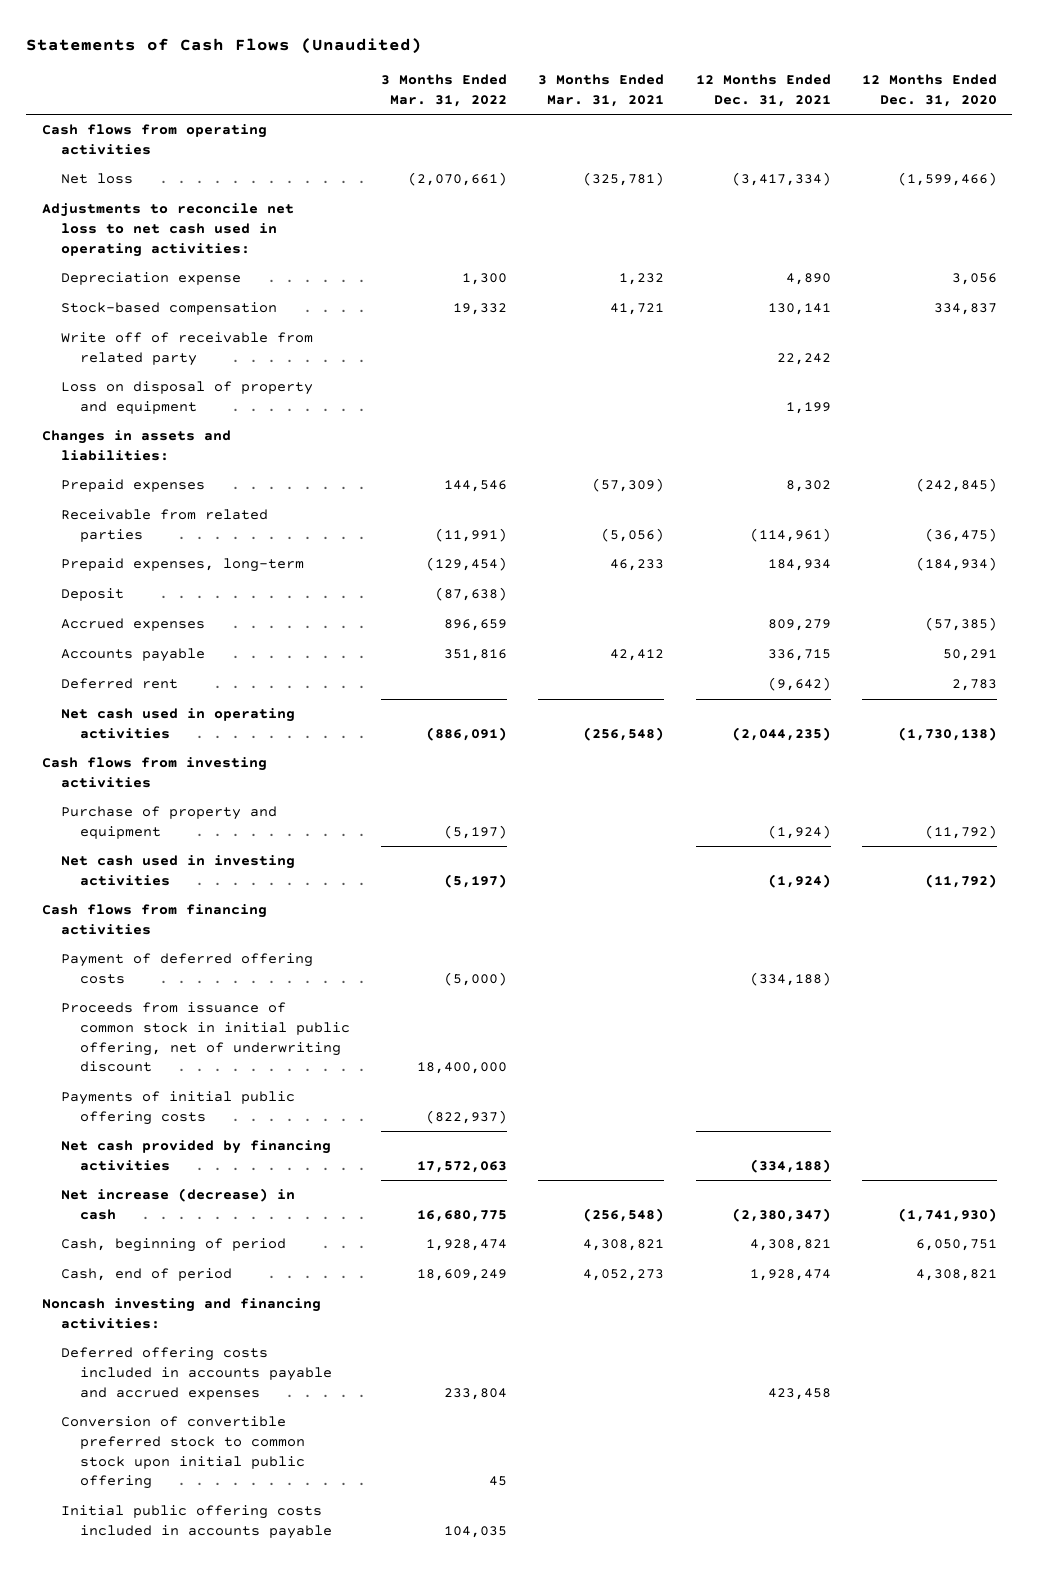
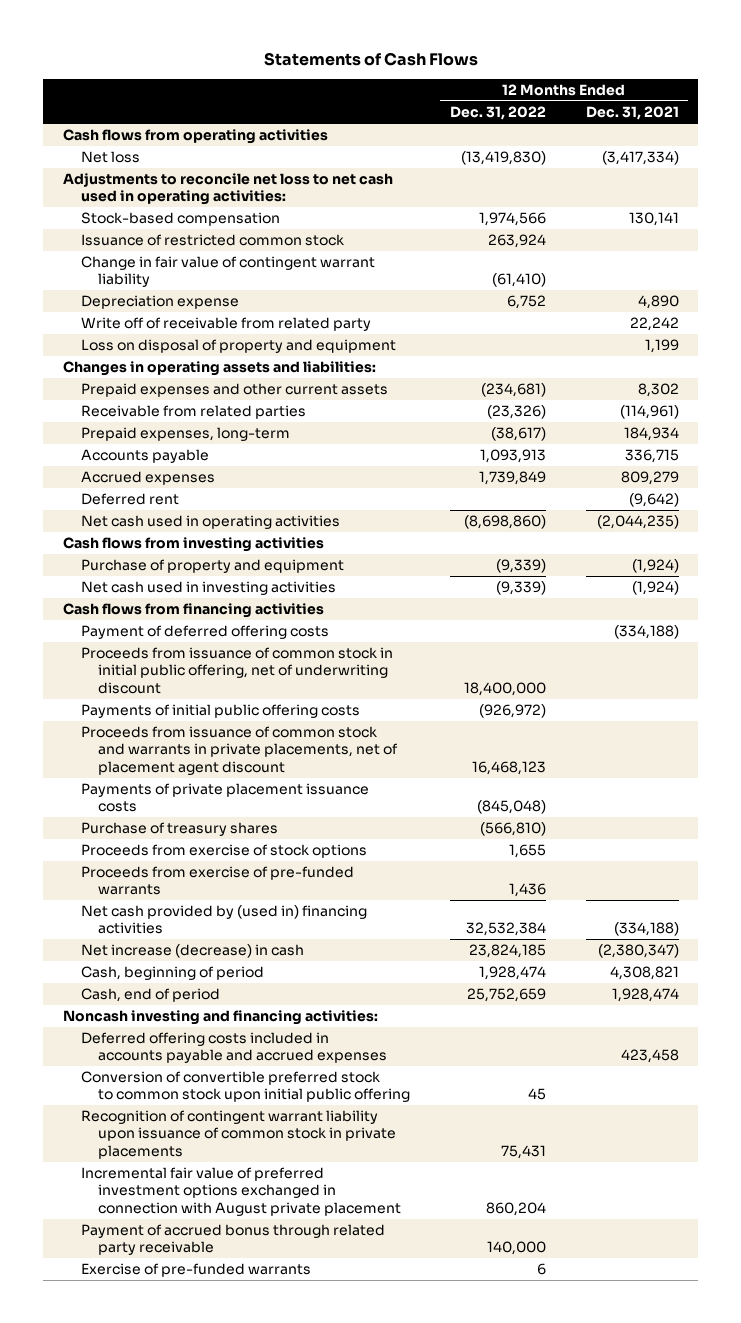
[26,37,423,54] Statements of Cash Flows (Unaudited) -> [263,51,478,66] Statements of Cash Flows
[381,74,508,107] 3 Months Ended Mar. 31, 2022 -> none
[538,74,665,107] 3 Months Ended Mar. 31, 2021 -> none
[861,74,997,107] 12 Months Ended Dec. 31, 2020 -> none
none -> [449,106,546,121] Dec. 31, 2022
none -> [80,234,344,247] Issuance of restricted common stock
none -> [80,256,375,288] Change in fair value of contingent warrant liability
[60,272,241,286] Depreciation expense -> [80,295,239,310] Depreciation expense
[41,430,231,462] Changes in assets and liabilities: -> [62,361,376,377] Changes in operating assets and liabilities:
[60,479,205,493] Prepaid expenses -> [80,383,388,398] Prepaid expenses and other current assets
[60,588,124,602] Deposit -> none
[60,618,205,632] Accrued expenses -> [80,471,215,486] Accrued expenses
none -> [80,726,399,775] Proceeds from issuance of common stock and warrants in private placements, net of placement agent discount
none -> [80,783,369,813] Payments of private placement issuance costs
none -> [80,822,278,837] Purchase of treasury shares
none -> [80,844,367,859] Proceeds from exercise of stock options
none -> [80,866,354,896] Proceeds from exercise of pre-funded warrants
[60,1140,331,1172] Net cash provided by financing activities -> [80,905,367,935] Net cash provided by (used in) financing activities
[60,1505,333,1540] Initial public offering costs included in accounts payable -> none
none -> [80,1110,397,1159] Recognition of contingent warrant liability upon issuance of common stock in private placements
none -> [80,1167,402,1216] Incremental fair value of preferred investment options exchanged in connection with August private placement
none -> [80,1224,385,1256] Payment of accrued bonus through related party receivable
none -> [80,1263,311,1278] Exercise of pre-funded warrants

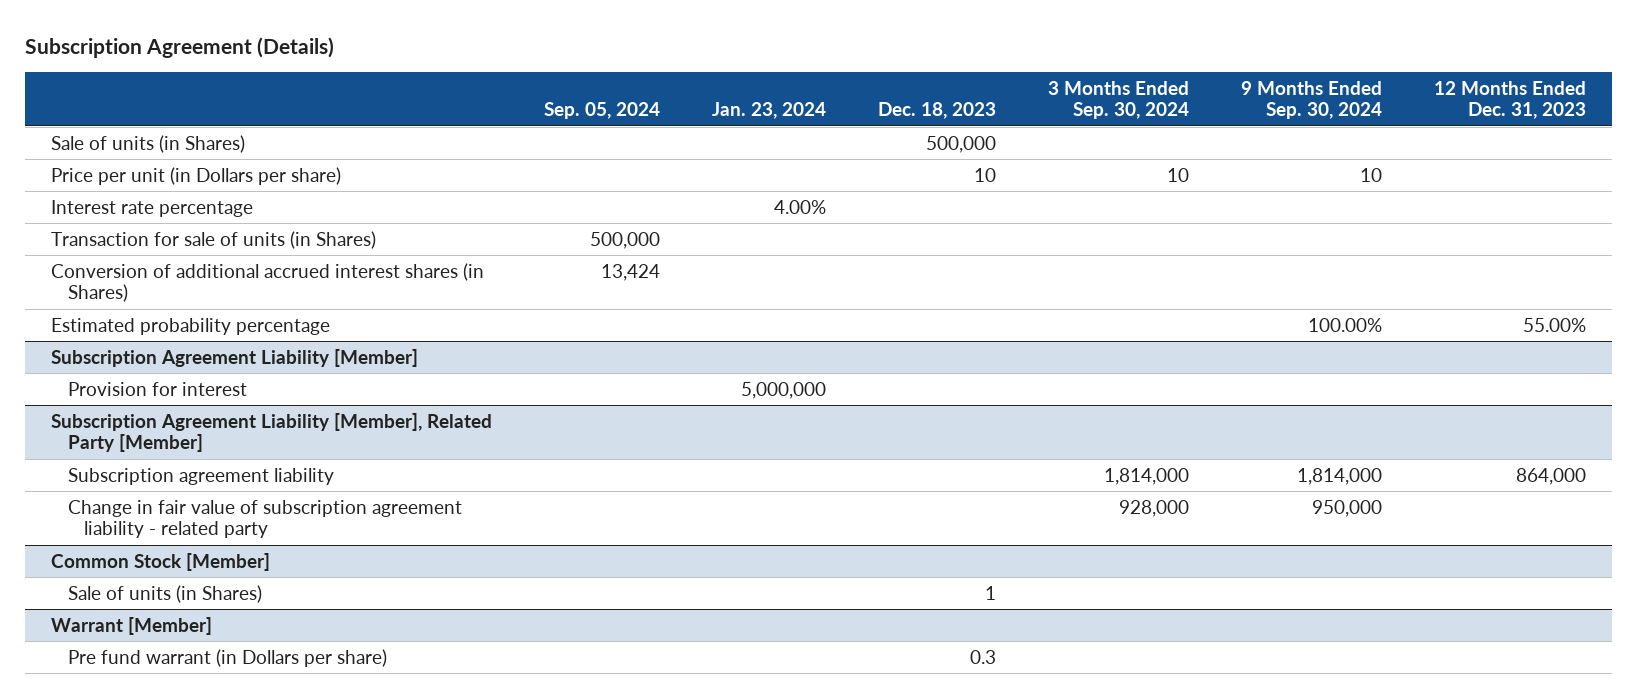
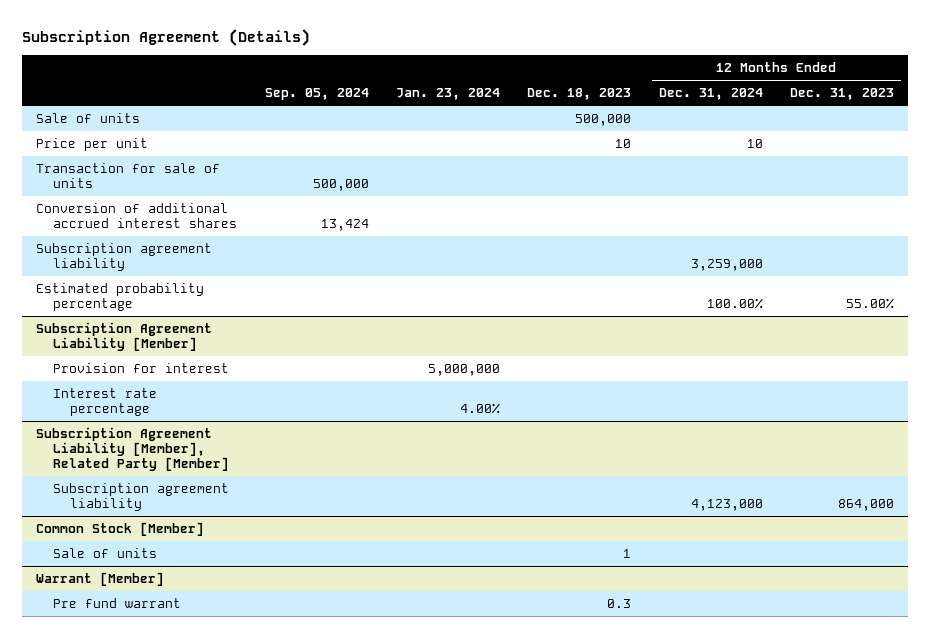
[1047,80,1189,120] 3 Months Ended Sep. 30, 2024 -> none
[1240,80,1382,120] 9 Months Ended Sep. 30, 2024 -> none
none -> [658,88,763,101] Dec. 31, 2024
[51,199,254,217] Interest rate percentage -> none
[51,134,246,153] Sale of units (in Shares) -> [36,112,141,123] Sale of units
[51,166,342,185] Price per unit (in Dollars per share) -> [36,137,149,151] Price per unit
[51,230,377,249] Transaction for sale of units (in Shares) -> [36,162,221,188] Transaction for sale of units
[51,262,485,303] Conversion of additional accrued interest shares (in Shares) -> [36,202,238,228] Conversion of additional accrued interest shares
none -> [36,242,213,271] Subscription agreement liability
none -> [53,387,158,416] Interest rate percentage
[67,499,462,539] Change in fair value of subscription agreement liability - related party -> none
[67,584,262,603] Sale of units (in Shares) -> [53,547,158,558] Sale of units
[67,648,387,667] Pre fund warrant (in Dollars per share) -> [53,597,182,608] Pre fund warrant

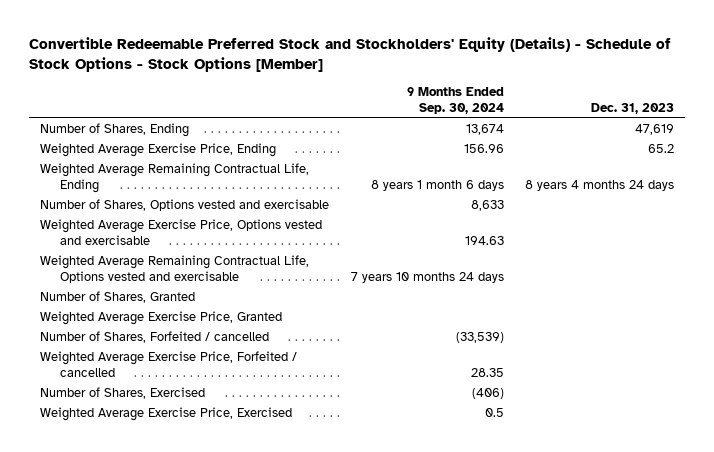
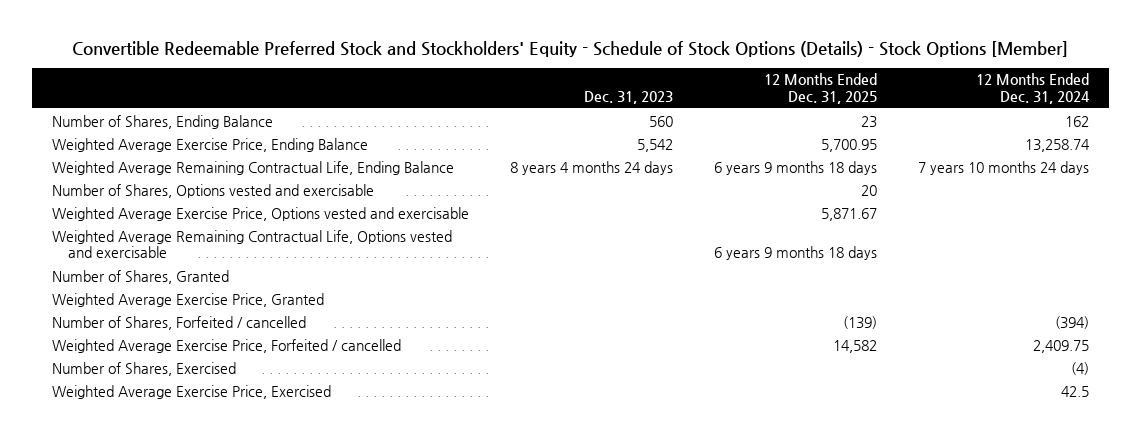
[29,37,672,73] Convertible Redeemable Preferred Stock and Stockholders' Equity (Details) - Schedule of Stock Options - Stock Options [Member] -> [72,40,1069,57] Convertible Redeemable Preferred Stock and Stockholders' Equity - Schedule of Stock Options (Details) - Stock Options [Member]
[406,87,504,114] 9 Months Ended Sep. 30, 2024 -> none
none -> [763,73,877,105] 12 Months Ended Dec. 31, 2025
none -> [975,73,1090,105] 12 Months Ended Dec. 31, 2024
[39,123,189,138] Number of Shares, Ending -> [52,114,274,129] Number of Shares, Ending Balance
[635,124,675,136] 47,619 -> [648,115,673,127] 560
[39,143,276,158] Weighted Average Exercise Price, Ending -> [52,137,369,152] Weighted Average Exercise Price, Ending Balance
[648,144,675,154] 65.2 -> [636,138,673,152] 5,542
[39,163,309,193] Weighted Average Remaining Contractual Life, Ending -> [52,160,455,175] Weighted Average Remaining Contractual Life, Ending Balance

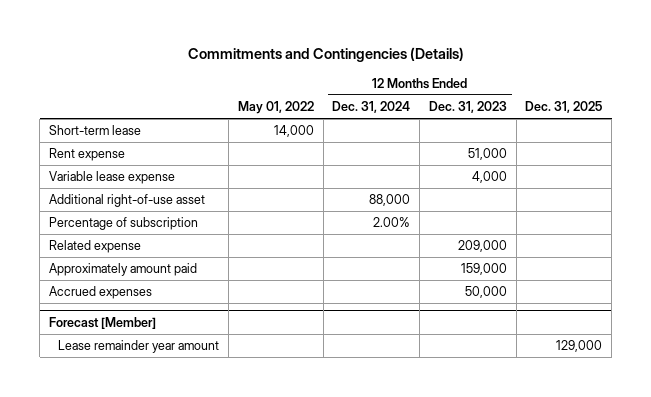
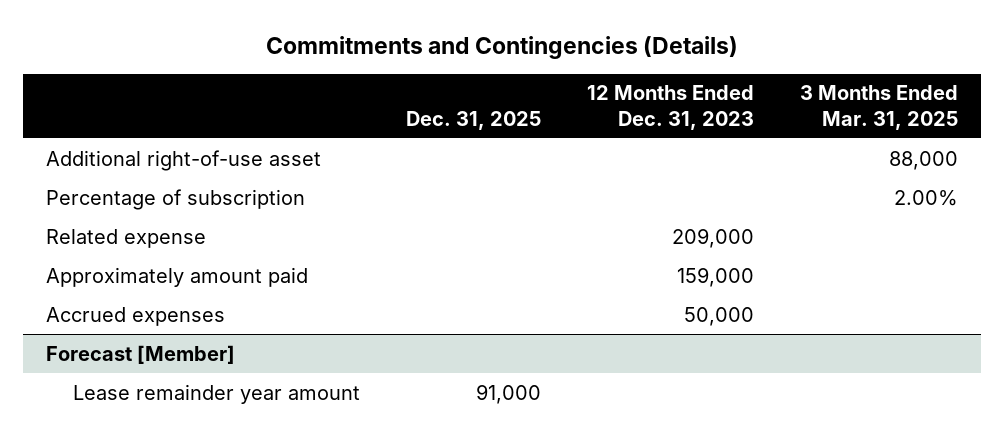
[237,101,314,115] May 01, 2022 -> none
[332,101,411,114] Dec. 31, 2024 -> none
none -> [800,85,959,130] 3 Months Ended Mar. 31, 2025
[48,125,141,136] Short-term lease -> none
[48,148,125,162] Rent expense -> none
[48,171,175,185] Variable lease expense -> none
[556,340,603,353] 129,000 -> [475,383,541,404] 91,000

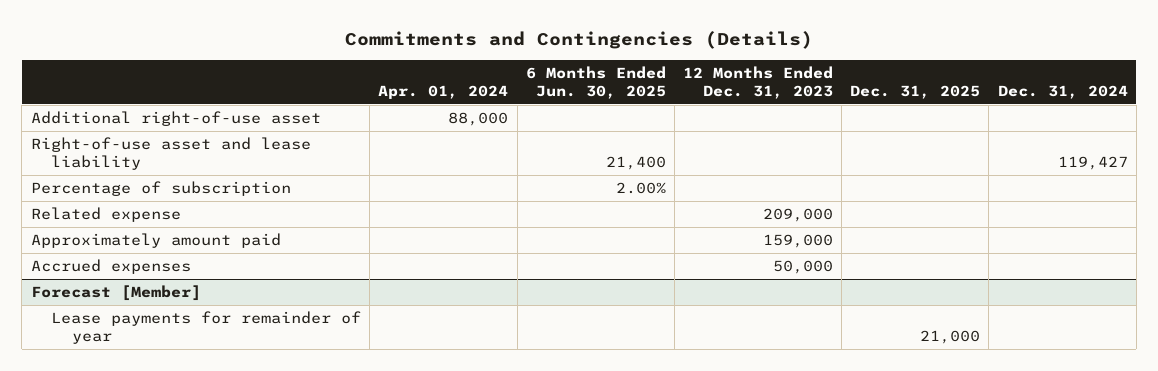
[800,85,959,130] 3 Months Ended Mar. 31, 2025 -> none
none -> [378,84,509,99] Apr. 01, 2024
none -> [525,65,666,99] 6 Months Ended Jun. 30, 2025
none -> [997,84,1128,99] Dec. 31, 2024
none -> [30,137,311,171] Right-of-use asset and lease liability
[72,383,360,404] Lease remainder year amount -> none
none -> [51,311,362,345] Lease payments for remainder of year

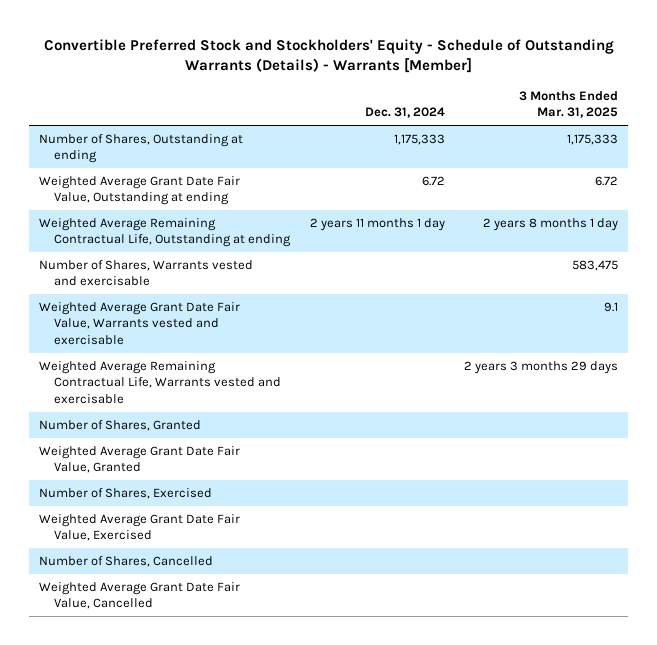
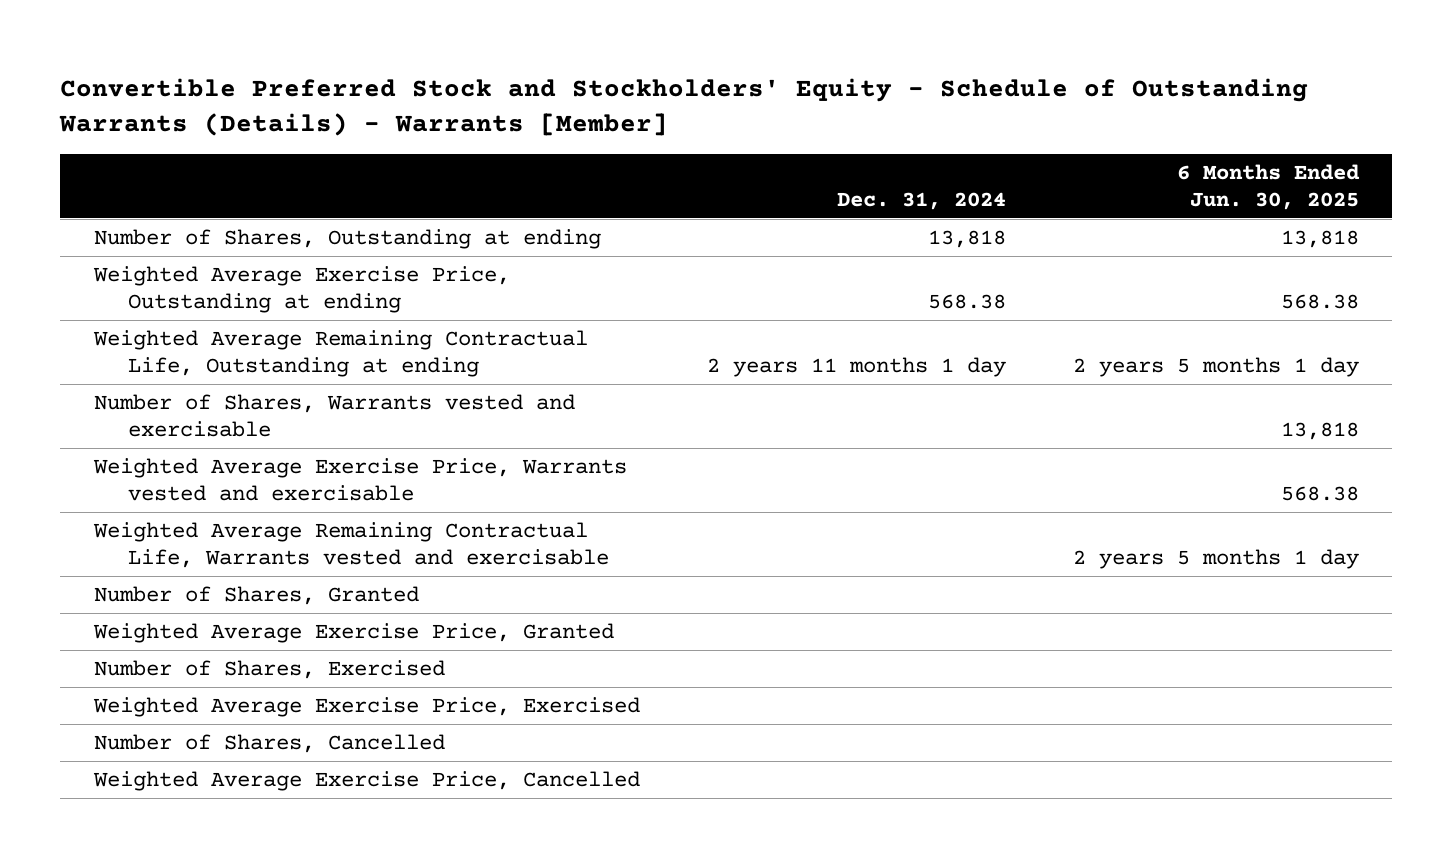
[519,90,619,119] 3 Months Ended Mar. 31, 2025 -> none
none -> [1176,163,1360,210] 6 Months Ended Jun. 30, 2025
[393,134,445,146] 1,175,333 -> [927,229,1006,248] 13,818
[39,176,241,206] Weighted Average Grant Date Fair Value, Outstanding at ending -> [92,265,510,314] Weighted Average Exercise Price, Outstanding at ending
[421,176,445,187] 6.72 -> [927,294,1006,310] 568.38
[39,302,241,345] Weighted Average Grant Date Fair Value, Warrants vested and exercisable -> [92,457,627,502] Weighted Average Exercise Price, Warrants vested and exercisable
[39,446,241,474] Weighted Average Grant Date Fair Value, Granted -> [92,622,614,643] Weighted Average Exercise Price, Granted
[39,514,241,542] Weighted Average Grant Date Fair Value, Exercised -> [92,696,640,717] Weighted Average Exercise Price, Exercised
[39,582,241,610] Weighted Average Grant Date Fair Value, Cancelled -> [92,770,640,791] Weighted Average Exercise Price, Cancelled

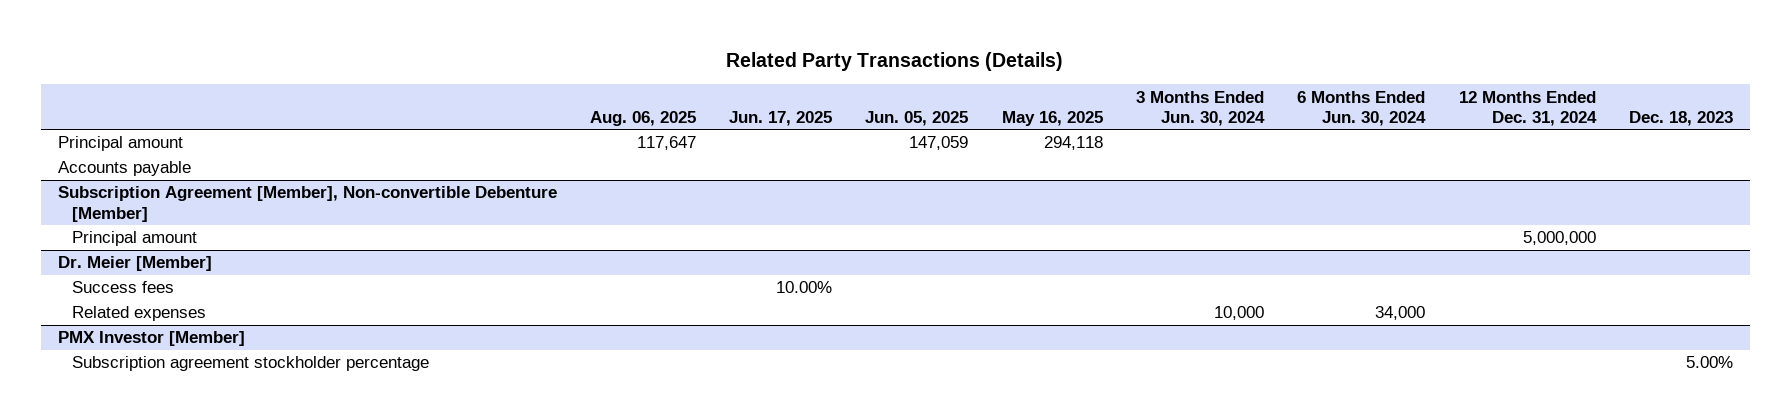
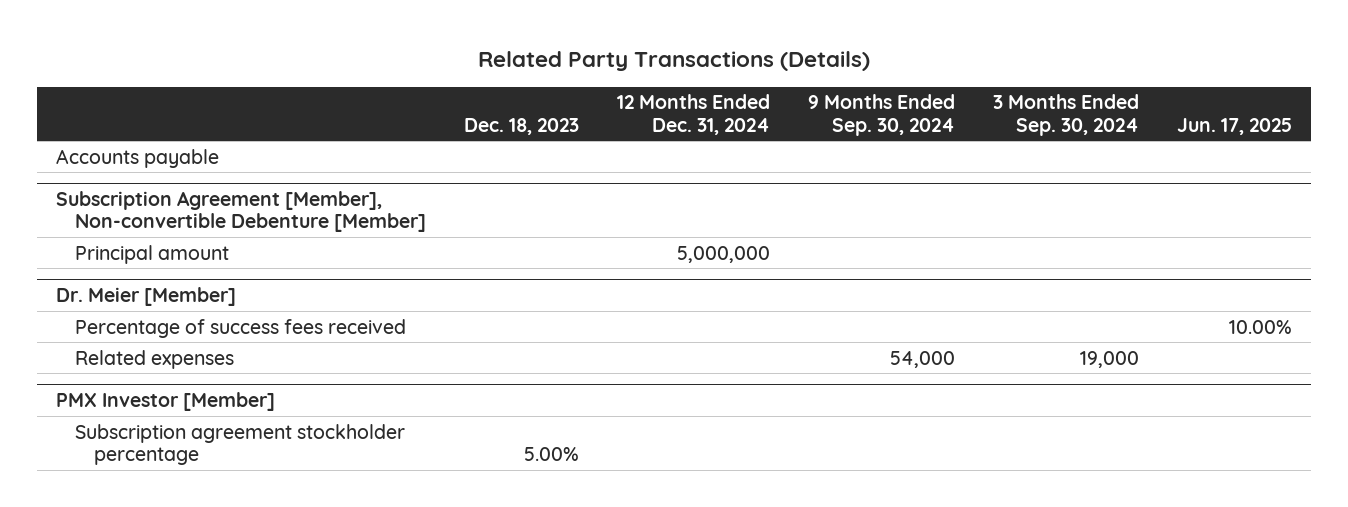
[589,110,696,126] Aug. 06, 2025 -> none
[865,110,969,126] Jun. 05, 2025 -> none
[1001,110,1103,126] May 16, 2025 -> none
[1136,90,1266,126] 3 Months Ended Jun. 30, 2024 -> none
[1297,90,1427,126] 6 Months Ended Jun. 30, 2024 -> none
none -> [807,94,955,136] 9 Months Ended Sep. 30, 2024
none -> [992,94,1139,136] 3 Months Ended Sep. 30, 2024
[57,136,183,152] Principal amount -> none
[72,281,175,294] Success fees -> [75,318,407,338] Percentage of success fees received

